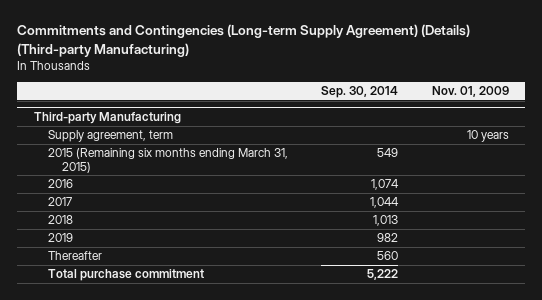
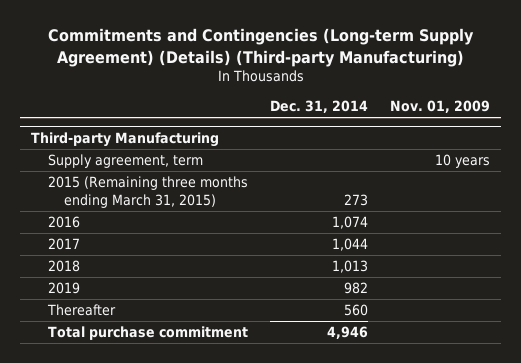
[321,86,399,99] Sep. 30, 2014 -> none
none -> [269,100,368,114] Dec. 31, 2014
[47,148,288,173] 2015 (Remaining six months ending March 31, 2015) -> [47,176,248,208] 2015 (Remaining three months ending March 31, 2015)

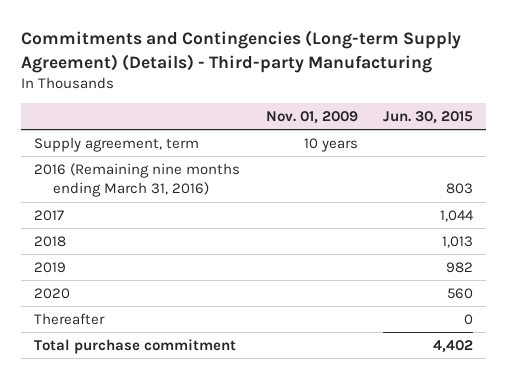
[47,28,474,67] Commitments and Contingencies (Long-term Supply Agreement) (Details) (Third-party Manufacturing) -> [21,30,462,73] Commitments and Contingencies (Long-term Supply Agreement) (Details) - Third-party Manufacturing
[269,100,368,114] Dec. 31, 2014 -> none
none -> [383,110,474,124] Jun. 30, 2015
[30,131,219,147] Third-party Manufacturing -> none
[47,216,80,229] 2016 -> none
[47,176,248,208] 2015 (Remaining three months ending March 31, 2015) -> [33,162,240,198] 2016 (Remaining nine months ending March 31, 2016)
none -> [33,287,70,299] 2020

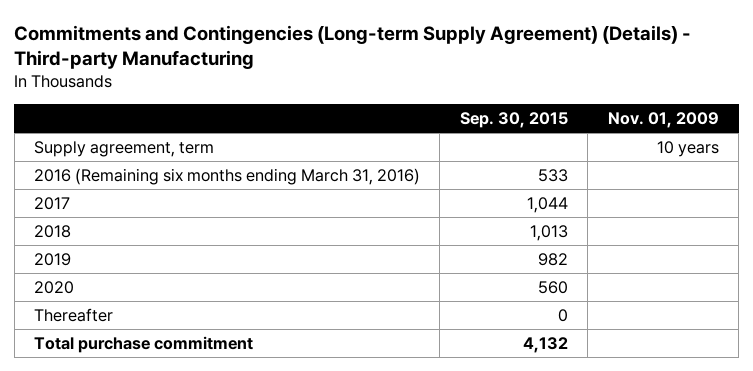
[383,110,474,124] Jun. 30, 2015 -> none
none -> [459,111,568,128] Sep. 30, 2015
[33,162,240,198] 2016 (Remaining nine months ending March 31, 2016) -> [33,168,420,186] 2016 (Remaining six months ending March 31, 2016)

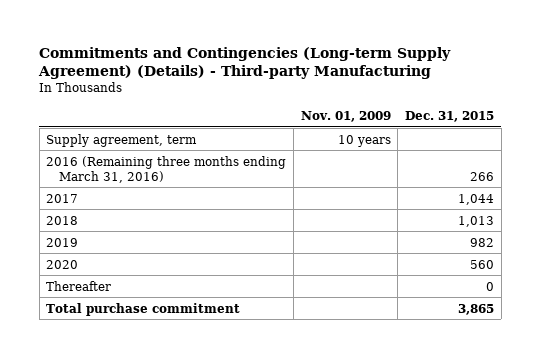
[459,111,568,128] Sep. 30, 2015 -> none
none -> [404,110,494,122] Dec. 31, 2015
[33,168,420,186] 2016 (Remaining six months ending March 31, 2016) -> [46,155,287,183] 2016 (Remaining three months ending March 31, 2016)

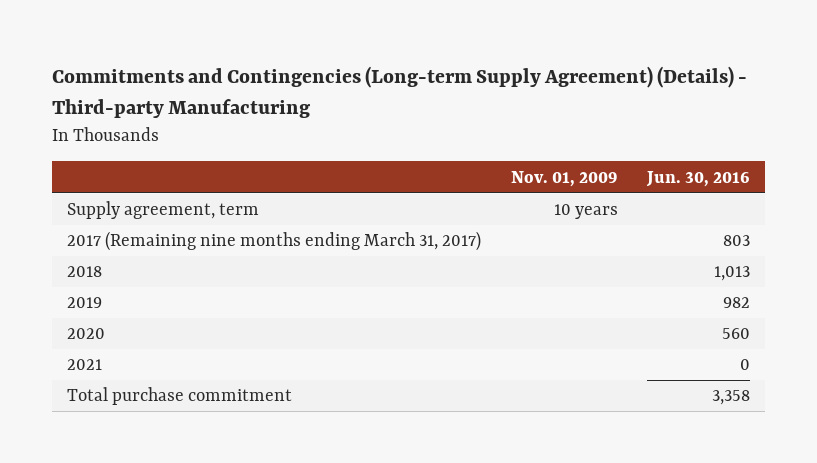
[404,110,494,122] Dec. 31, 2015 -> none
none -> [646,170,751,187] Jun. 30, 2016
[46,193,79,203] 2017 -> none
[46,155,287,183] 2016 (Remaining three months ending March 31, 2016) -> [66,231,481,252] 2017 (Remaining nine months ending March 31, 2017)
[46,280,112,291] Thereafter -> none
none -> [66,359,102,371] 2021

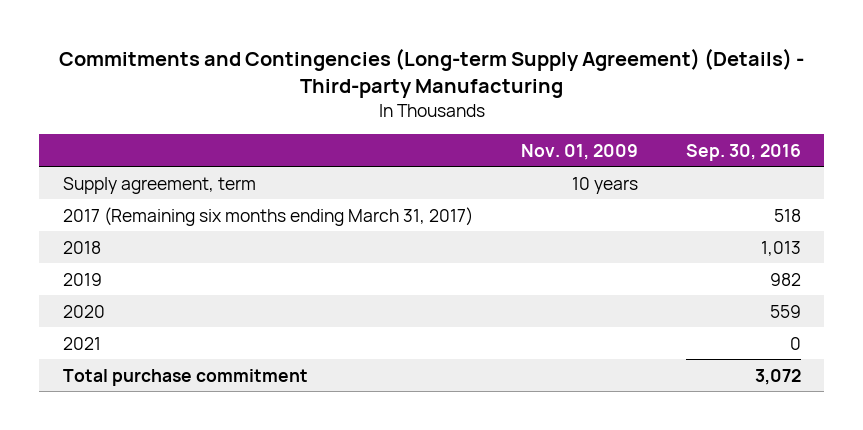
[646,170,751,187] Jun. 30, 2016 -> none
none -> [685,143,801,161] Sep. 30, 2016
[66,231,481,252] 2017 (Remaining nine months ending March 31, 2017) -> [62,206,473,226] 2017 (Remaining six months ending March 31, 2017)

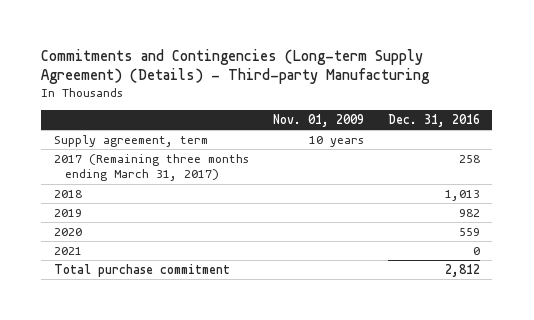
[685,143,801,161] Sep. 30, 2016 -> none
none -> [388,113,481,127] Dec. 31, 2016
[62,206,473,226] 2017 (Remaining six months ending March 31, 2017) -> [53,153,249,182] 2017 (Remaining three months ending March 31, 2017)

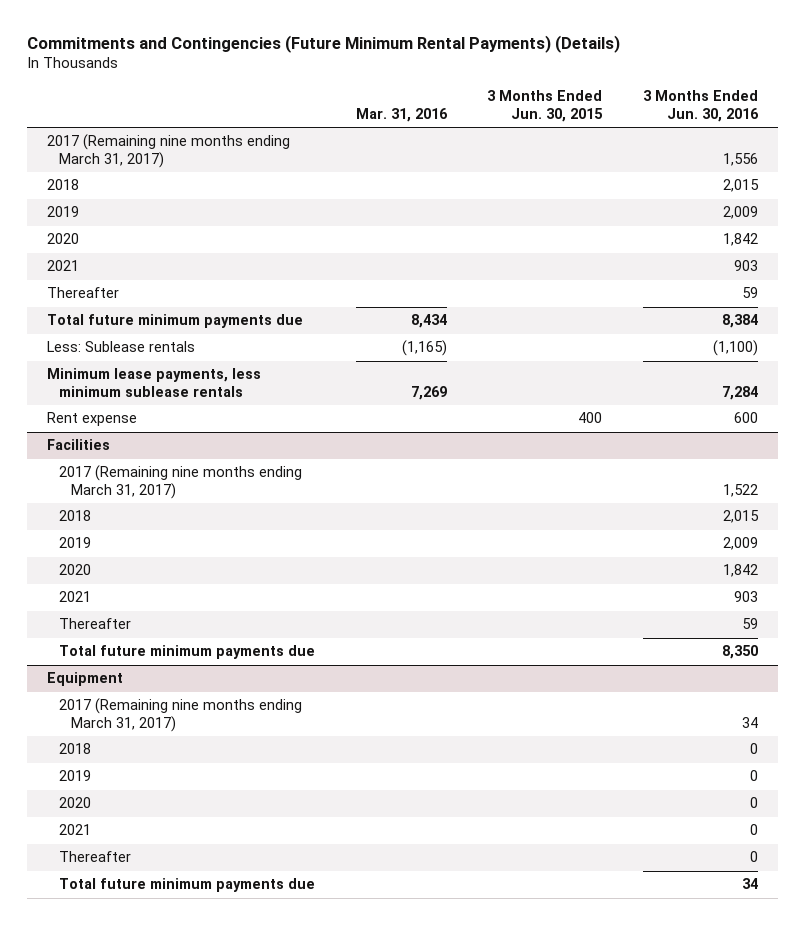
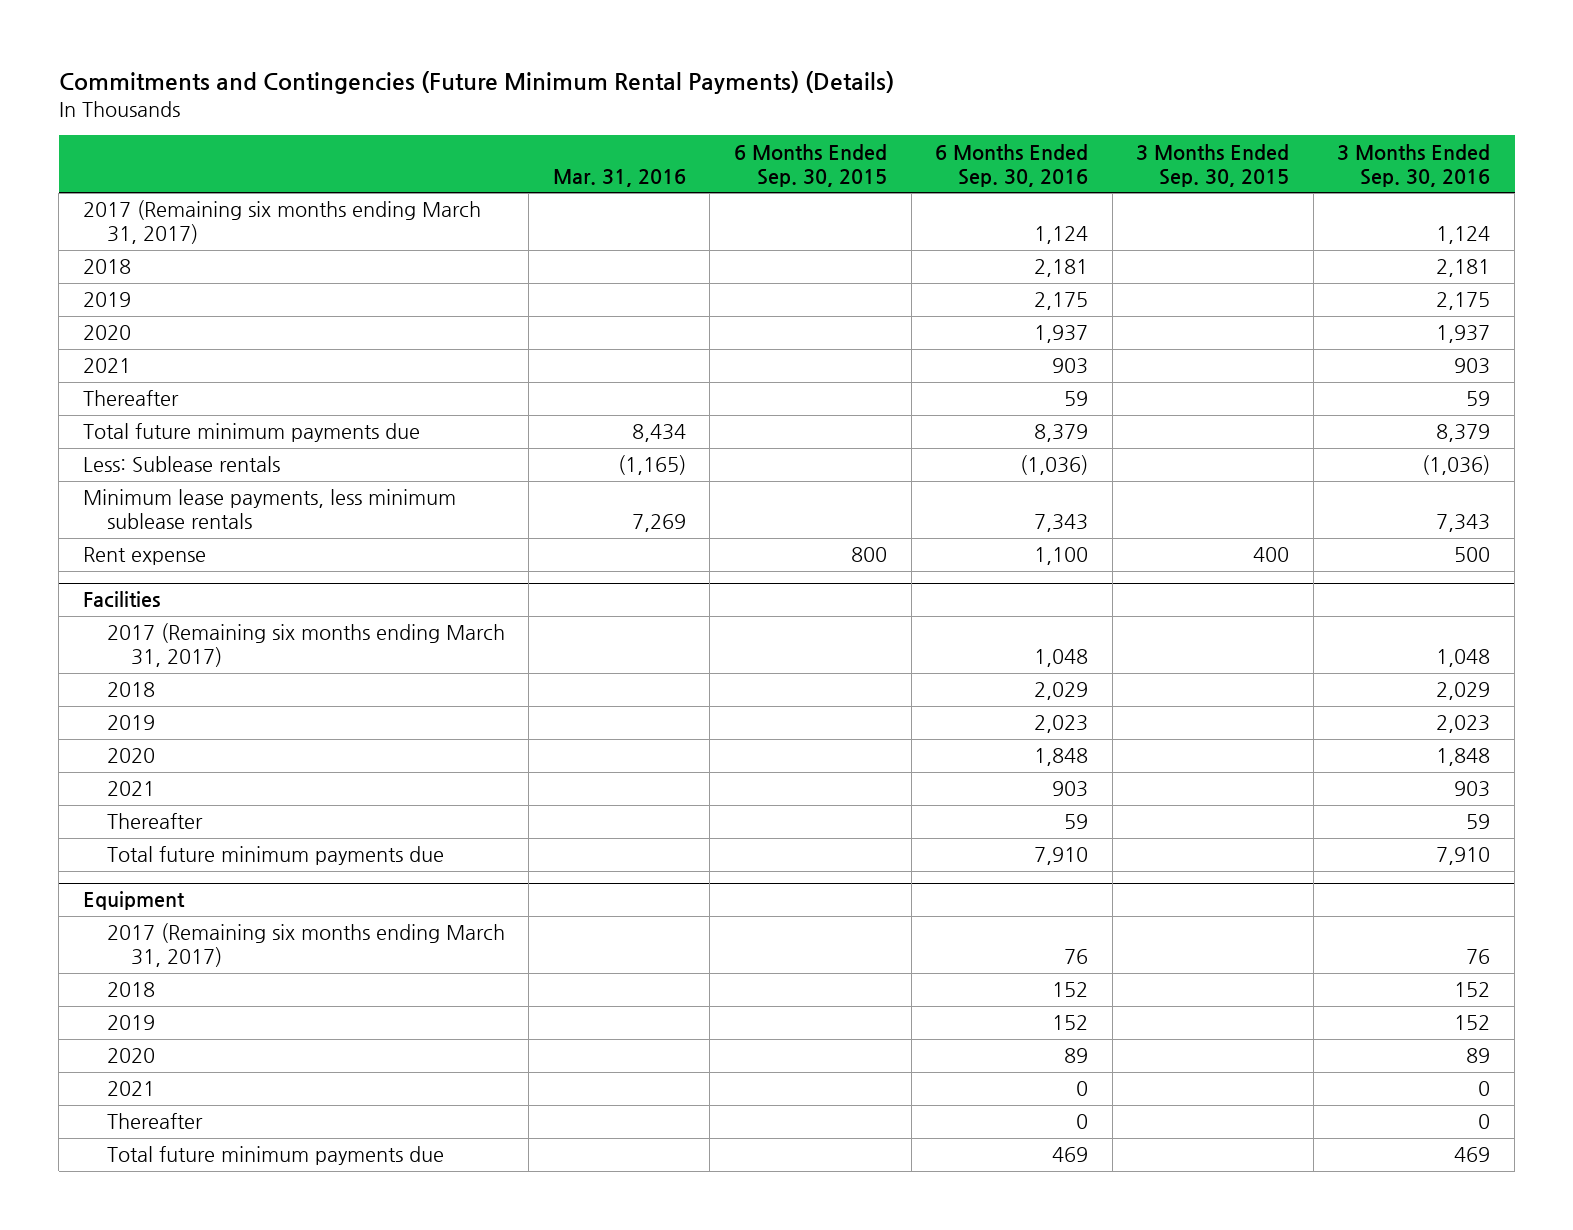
[487,90,604,122] 3 Months Ended Jun. 30, 2015 -> none
[642,90,759,122] 3 Months Ended Jun. 30, 2016 -> none
none -> [733,143,887,187] 6 Months Ended Sep. 30, 2015
none -> [935,143,1089,187] 6 Months Ended Sep. 30, 2016
none -> [1136,143,1290,187] 3 Months Ended Sep. 30, 2015
none -> [1337,143,1491,187] 3 Months Ended Sep. 30, 2016
[47,134,291,169] 2017 (Remaining nine months ending March 31, 2017) -> [82,200,481,245] 2017 (Remaining six months ending March 31, 2017)
[59,465,303,500] 2017 (Remaining nine months ending March 31, 2017) -> [106,623,505,668] 2017 (Remaining six months ending March 31, 2017)
[59,698,303,733] 2017 (Remaining nine months ending March 31, 2017) -> [106,923,505,968] 2017 (Remaining six months ending March 31, 2017)

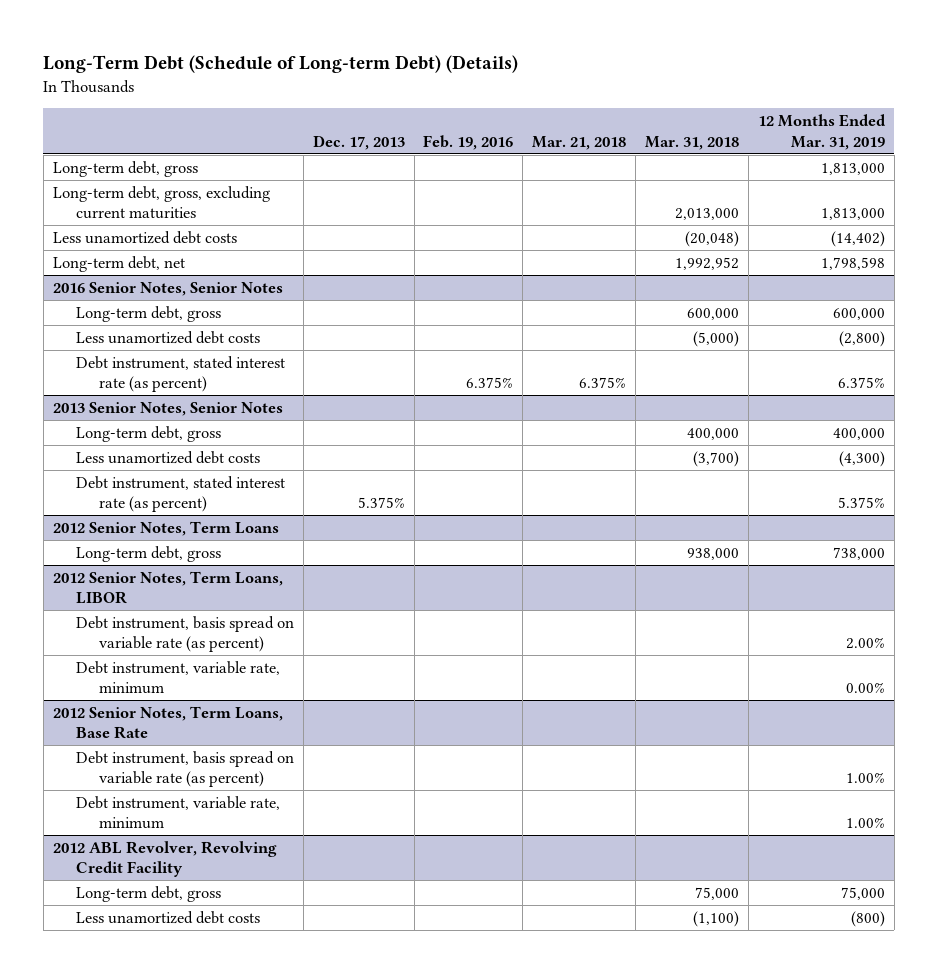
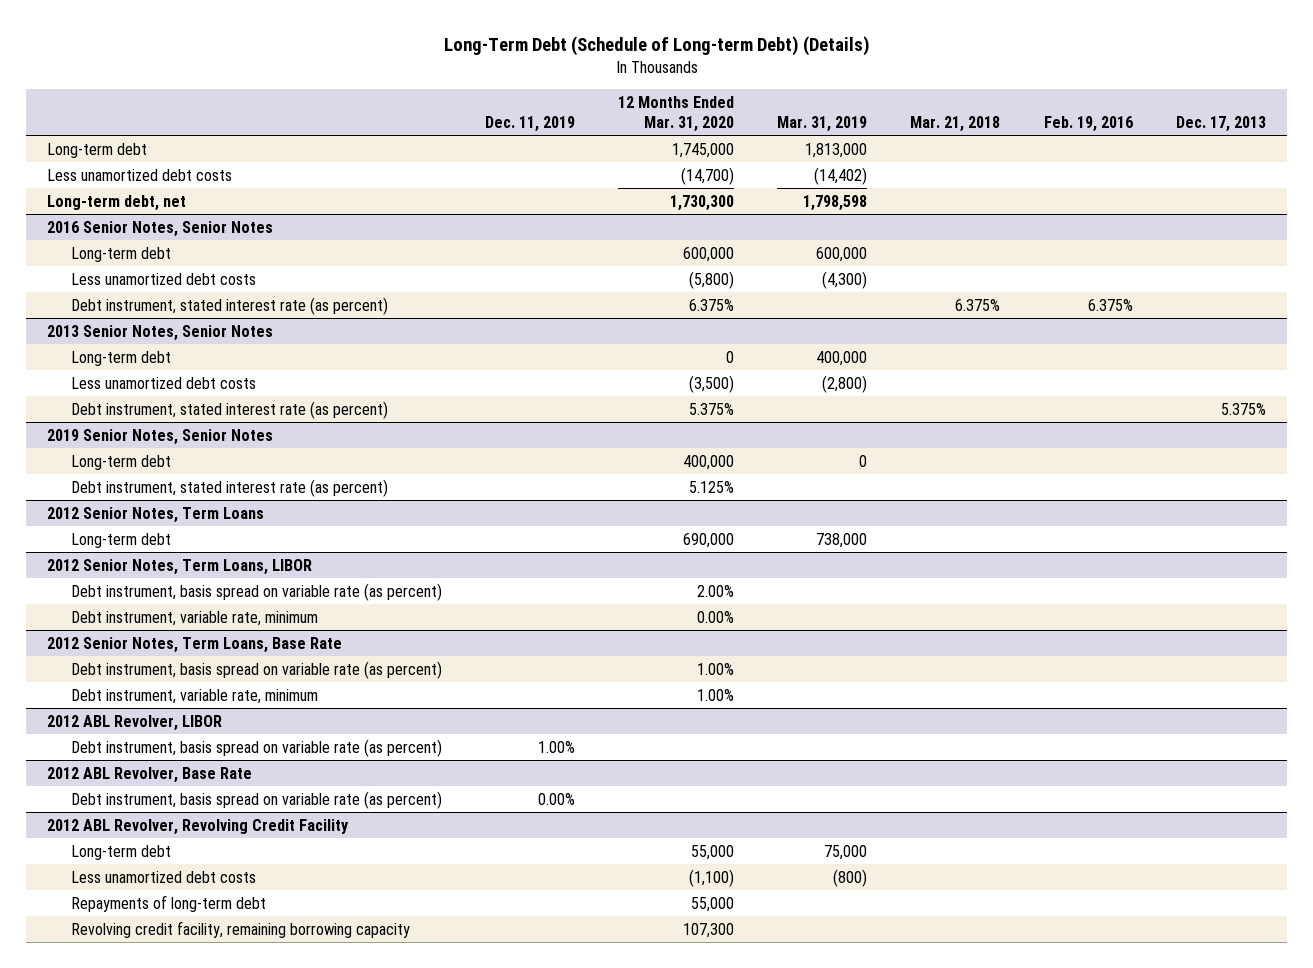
[645,135,740,150] Mar. 31, 2018 -> none
[758,114,887,150] 12 Months Ended Mar. 31, 2019 -> none
none -> [484,115,575,132] Dec. 11, 2019
none -> [618,95,735,132] 12 Months Ended Mar. 31, 2020
none -> [777,115,868,132] Mar. 31, 2019
[52,186,270,220] Long-term debt, gross, excluding current maturities -> none
[52,161,198,178] Long-term debt, gross -> [47,142,148,158] Long-term debt
[75,306,221,323] Long-term debt, gross -> [70,246,171,262] Long-term debt
[75,426,221,443] Long-term debt, gross -> [70,350,171,366] Long-term debt
none -> [47,428,274,445] 2019 Senior Notes, Senior Notes
none -> [70,454,171,470] Long-term debt
none -> [70,478,388,497] Debt instrument, stated interest rate (as percent)
[75,546,221,563] Long-term debt, gross -> [70,532,171,548] Long-term debt
none -> [47,714,223,731] 2012 ABL Revolver, LIBOR
none -> [70,738,442,757] Debt instrument, basis spread on variable rate (as percent)
none -> [47,766,253,783] 2012 ABL Revolver, Base Rate
none -> [70,790,442,809] Debt instrument, basis spread on variable rate (as percent)
[75,886,221,903] Long-term debt, gross -> [70,844,171,860] Long-term debt
none -> [70,894,266,912] Repayments of long-term debt
none -> [70,920,410,938] Revolving credit facility, remaining borrowing capacity

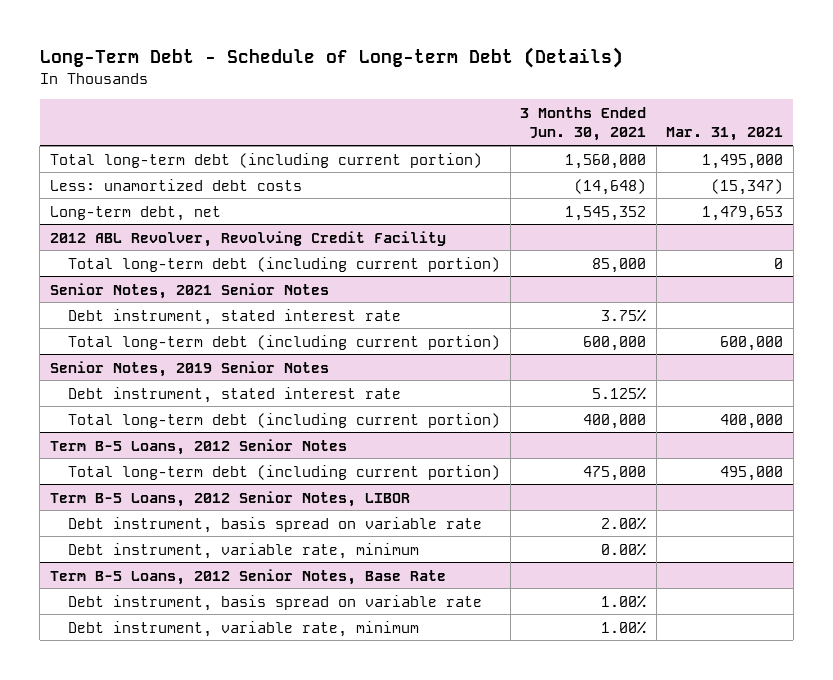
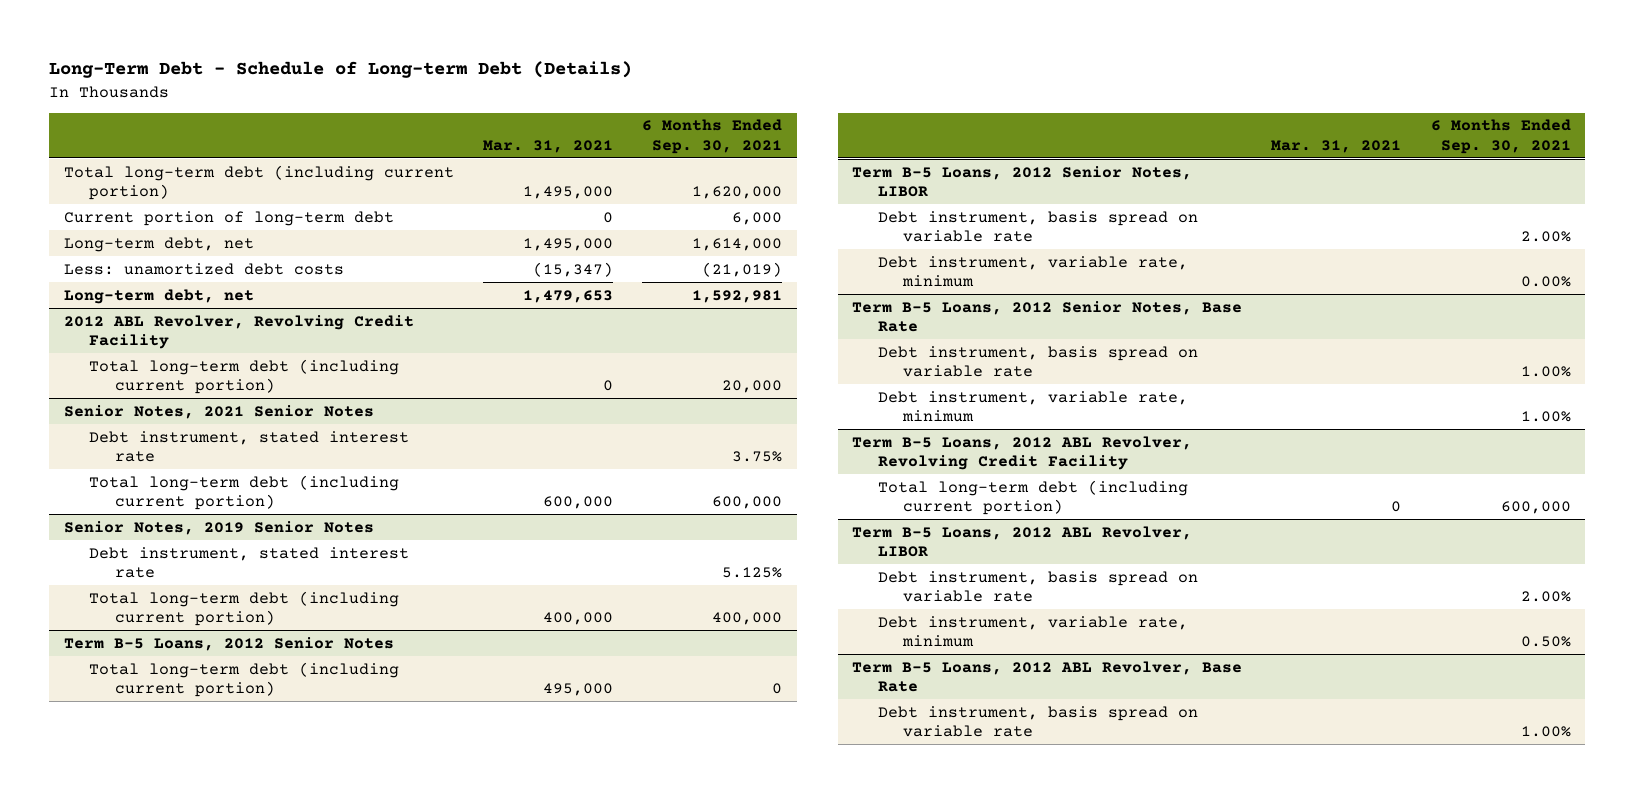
[520,106,647,142] 3 Months Ended Jun. 30, 2021 -> none
none -> [642,119,783,154] 6 Months Ended Sep. 30, 2021
none -> [63,210,394,226] Current portion of long-term debt
none -> [63,236,254,252] Long-term debt, net
none -> [852,435,1193,470] Term B-5 Loans, 2012 ABL Revolver, Revolving Credit Facility
none -> [877,479,1188,515] Total long-term debt (including current portion)
none -> [852,525,1193,557] Term B-5 Loans, 2012 ABL Revolver, LIBOR
none -> [877,570,1198,602] Debt instrument, basis spread on variable rate
none -> [877,615,1188,647] Debt instrument, variable rate, minimum
none -> [852,660,1243,692] Term B-5 Loans, 2012 ABL Revolver, Base Rate
none -> [877,705,1198,737] Debt instrument, basis spread on variable rate

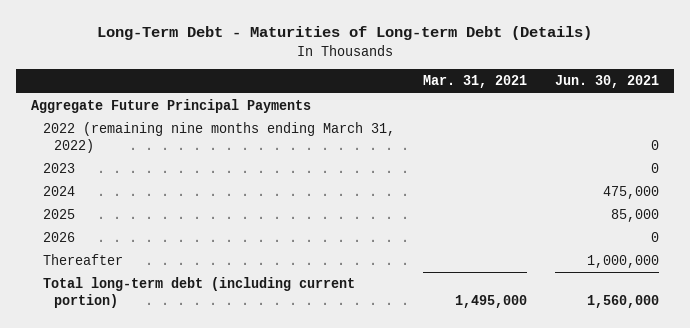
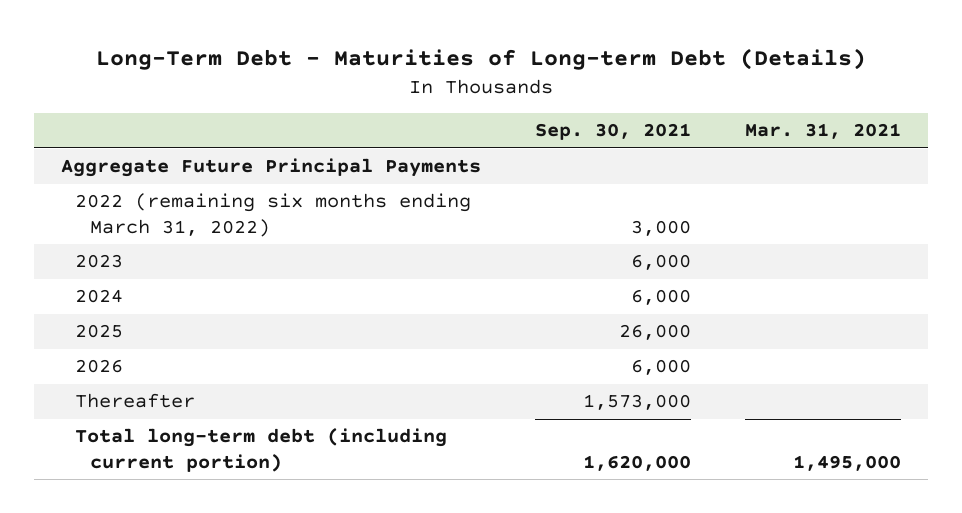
[555,75,660,89] Jun. 30, 2021 -> none
none -> [534,123,691,141] Sep. 30, 2021
[42,122,395,153] 2022 (remaining nine months ending March 31, 2022) -> [75,193,472,238] 2022 (remaining six months ending March 31, 2022)

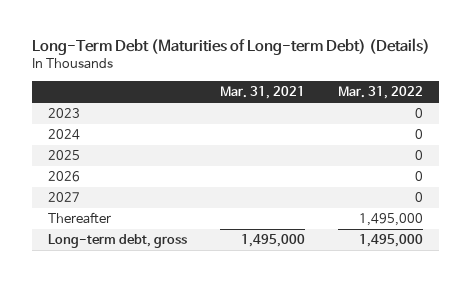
[95,48,866,71] Long-Term Debt - Maturities of Long-term Debt (Details) -> [31,38,430,56] Long-Term Debt (Maturities of Long-term Debt) (Details)
[534,123,691,141] Sep. 30, 2021 -> none
none -> [337,85,423,99] Mar. 31, 2022
[60,158,481,178] Aggregate Future Principal Payments -> none
[75,193,472,238] 2022 (remaining six months ending March 31, 2022) -> none
none -> [48,192,81,203] 2027
[75,428,448,473] Total long-term debt (including current portion) -> [48,234,188,249] Long-term debt, gross

